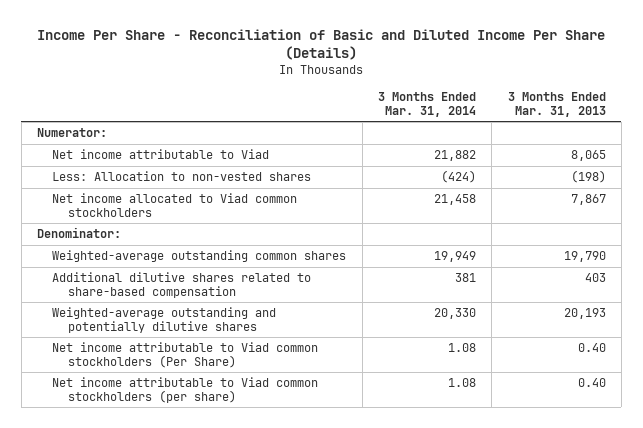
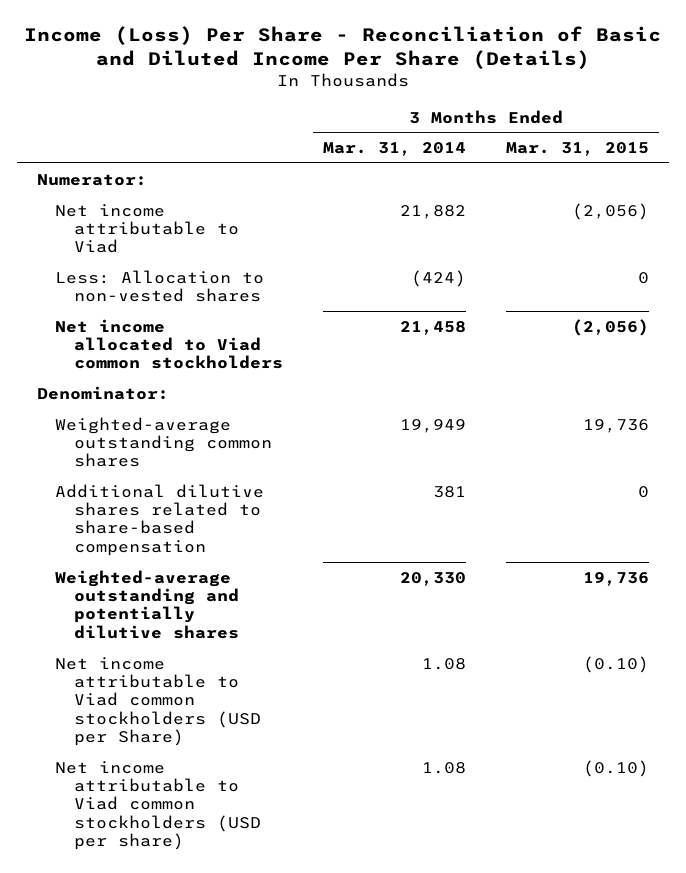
[37,28,606,60] Income Per Share - Reconciliation of Basic and Diluted Income Per Share (Details) -> [23,25,661,70] Income (Loss) Per Share - Reconciliation of Basic and Diluted Income Per Share (Details)
[507,91,606,117] 3 Months Ended Mar. 31, 2013 -> none
none -> [505,142,649,157] Mar. 31, 2015
[52,342,319,368] Net income attributable to Viad common stockholders (Per Share) -> [55,656,261,747] Net income attributable to Viad common stockholders (USD per Share)
[52,377,319,403] Net income attributable to Viad common stockholders (per share) -> [55,760,261,851] Net income attributable to Viad common stockholders (USD per share)

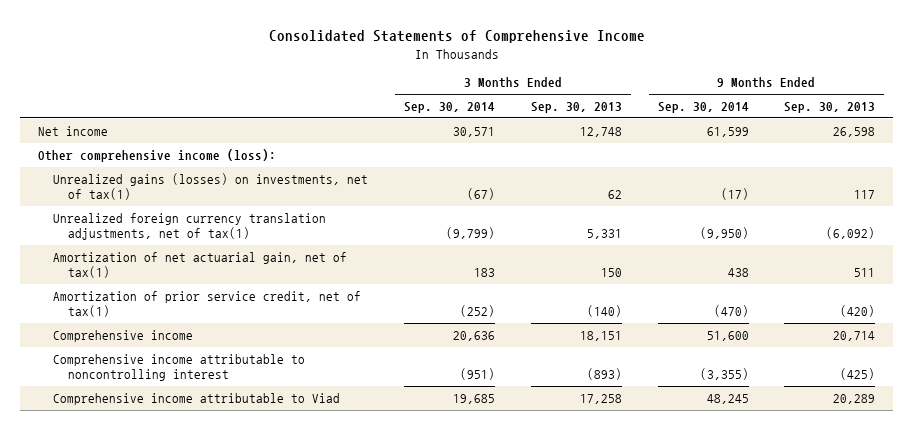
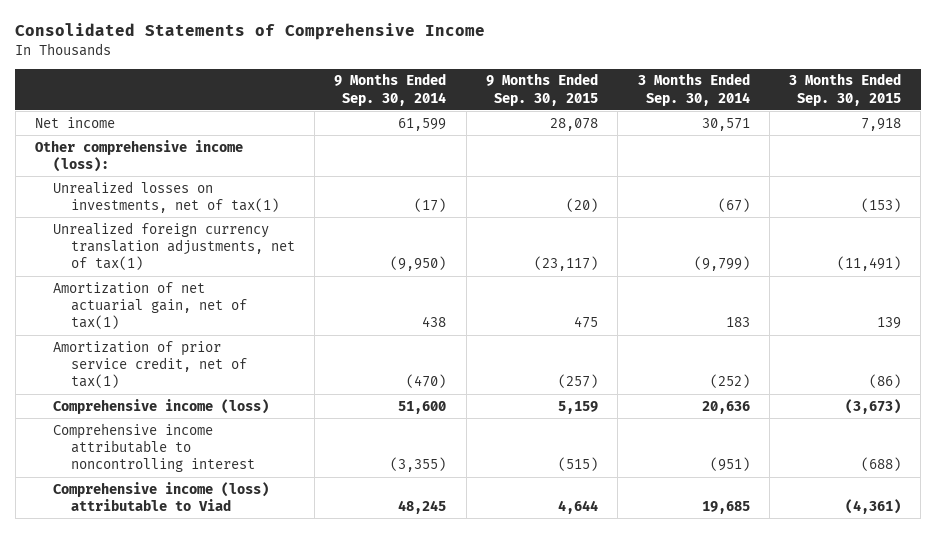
[530,101,622,113] Sep. 30, 2013 -> none
[784,101,876,113] Sep. 30, 2013 -> none
none -> [485,73,598,106] 9 Months Ended Sep. 30, 2015
none -> [789,73,902,106] 3 Months Ended Sep. 30, 2015
[53,172,369,201] Unrealized gains (losses) on investments, net of tax(1) -> [53,180,279,214] Unrealized losses on investments, net of tax(1)
[53,329,194,342] Comprehensive income -> [53,398,270,414] Comprehensive income (loss)
[53,392,341,405] Comprehensive income attributable to Viad -> [53,481,270,512] Comprehensive income (loss) attributable to Viad

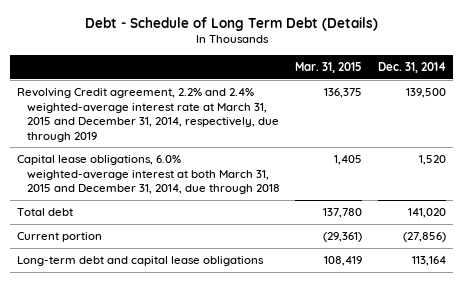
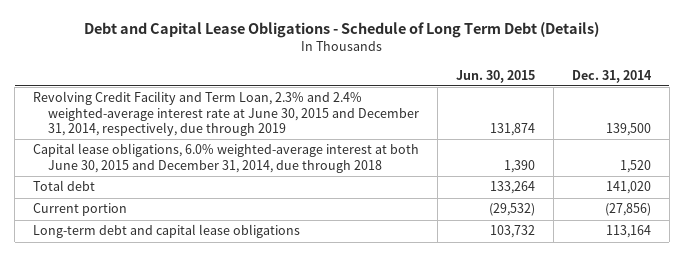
[84,16,378,31] Debt - Schedule of Long Term Debt (Details) -> [83,22,599,39] Debt and Capital Lease Obligations - Schedule of Long Term Debt (Details)
[295,61,363,73] Mar. 31, 2015 -> none
none -> [455,69,535,83] Jun. 30, 2015
[17,87,280,142] Revolving Credit agreement, 2.2% and 2.4% weighted-average interest rate at March 31, 2015 and December 31, 2014, respectively, due through 2019 -> [33,91,419,136] Revolving Credit Facility and Term Loan, 2.3% and 2.4% weighted-average interest rate at June 30, 2015 and December 31, 2014, respectively, due through 2019
[17,154,281,195] Capital lease obligations, 6.0% weighted-average interest at both March 31, 2015 and December 31, 2014, due through 2018 -> [33,143,420,173] Capital lease obligations, 6.0% weighted-average interest at both June 30, 2015 and December 31, 2014, due through 2018

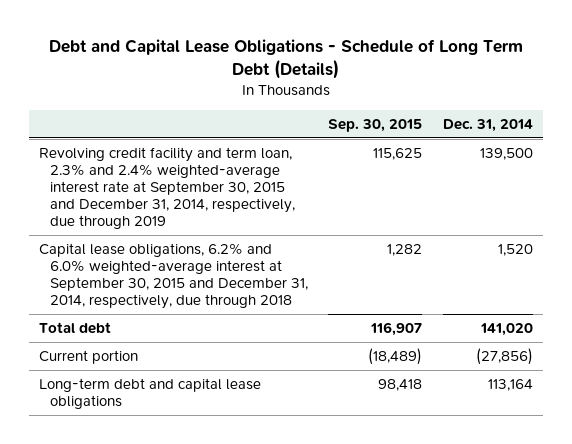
[455,69,535,83] Jun. 30, 2015 -> none
none -> [328,118,423,132] Sep. 30, 2015
[33,91,419,136] Revolving Credit Facility and Term Loan, 2.3% and 2.4% weighted-average interest rate at June 30, 2015 and December 31, 2014, respectively, due through 2019 -> [38,147,295,230] Revolving credit facility and term loan, 2.3% and 2.4% weighted-average interest rate at September 30, 2015 and December 31, 2014, respectively, due through 2019
[33,143,420,173] Capital lease obligations, 6.0% weighted-average interest at both June 30, 2015 and December 31, 2014, due through 2018 -> [38,243,308,310] Capital lease obligations, 6.2% and 6.0% weighted-average interest at September 30, 2015 and December 31, 2014, respectively, due through 2018

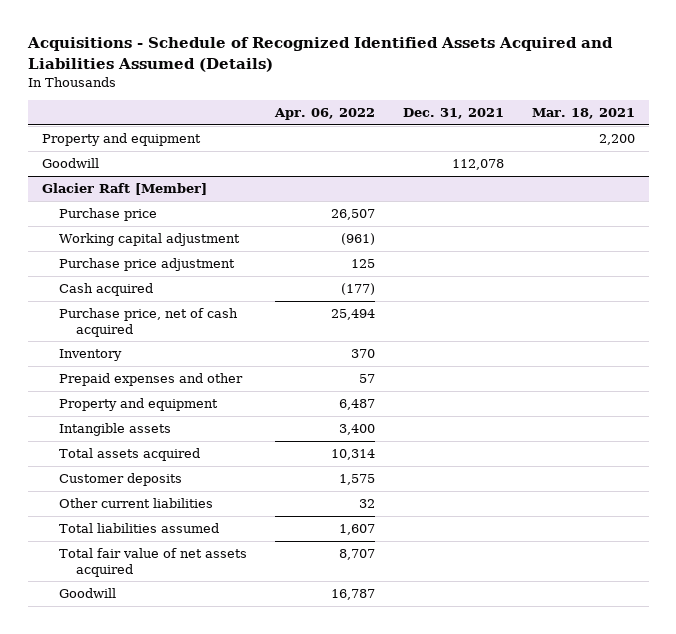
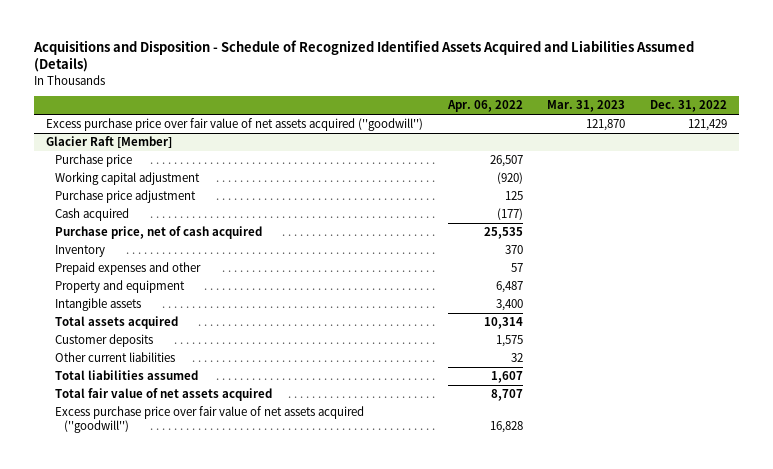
[26,37,613,72] Acquisitions - Schedule of Recognized Identified Assets Acquired and Liabilities Assumed (Details) -> [32,39,694,73] Acquisitions and Disposition - Schedule of Recognized Identified Assets Acquired and Liabilities Assumed (Details)
[402,107,504,119] Dec. 31, 2021 -> none
[531,107,635,119] Mar. 18, 2021 -> none
none -> [547,100,626,113] Mar. 31, 2023
none -> [649,100,727,113] Dec. 31, 2022
[41,133,201,147] Property and equipment -> none
[41,158,99,169] Goodwill -> [46,118,424,132] Excess purchase price over fair value of net assets acquired (''goodwill'')
[340,233,375,246] (961) -> [496,172,523,185] (920)
[330,309,375,321] 25,494 -> [483,227,523,240] 25,535
[58,588,116,599] Goodwill -> none
none -> [55,406,365,433] Excess purchase price over fair value of net assets acquired (''goodwill'')

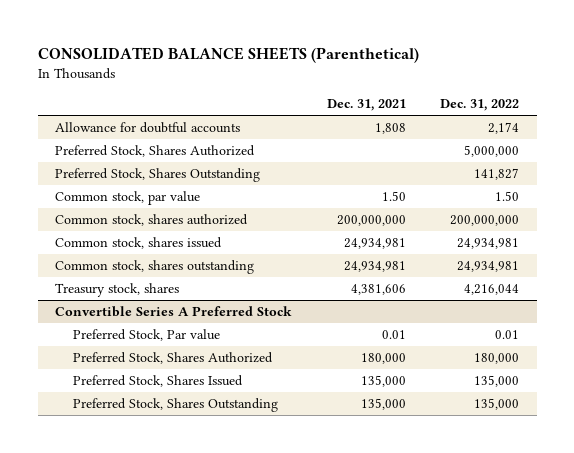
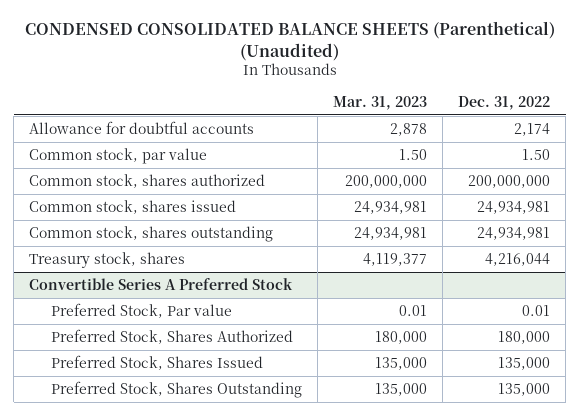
[37,47,419,64] CONSOLIDATED BALANCE SHEETS (Parenthetical) -> [24,21,555,61] CONDENSED CONSOLIDATED BALANCE SHEETS (Parenthetical) (Unaudited)
[326,99,406,112] Dec. 31, 2021 -> none
none -> [332,95,427,110] Mar. 31, 2023
[54,144,255,157] Preferred Stock, Shares Authorized -> none
[54,167,260,182] Preferred Stock, Shares Outstanding -> none

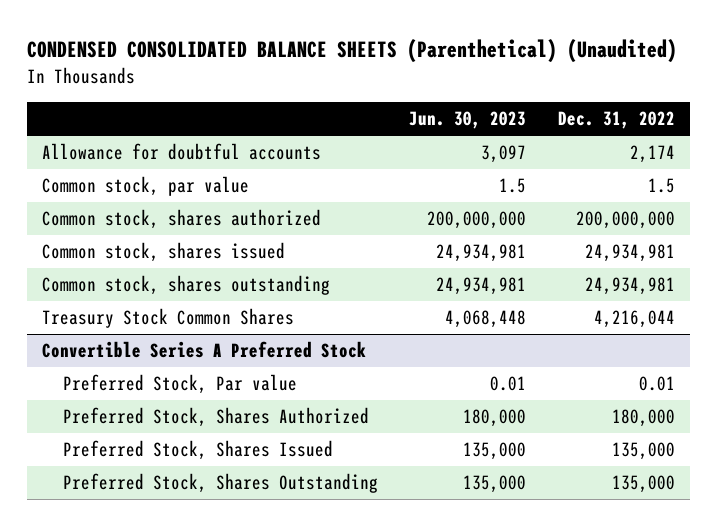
[332,95,427,110] Mar. 31, 2023 -> none
none -> [409,111,527,130] Jun. 30, 2023
[522,149,551,161] 1.50 -> [647,178,675,194] 1.5
[29,252,186,269] Treasury stock, shares -> [42,308,295,329] Treasury Stock Common Shares

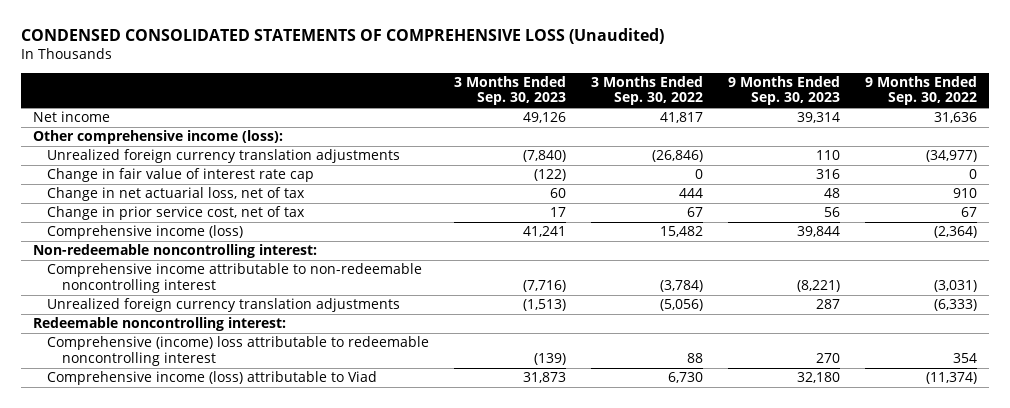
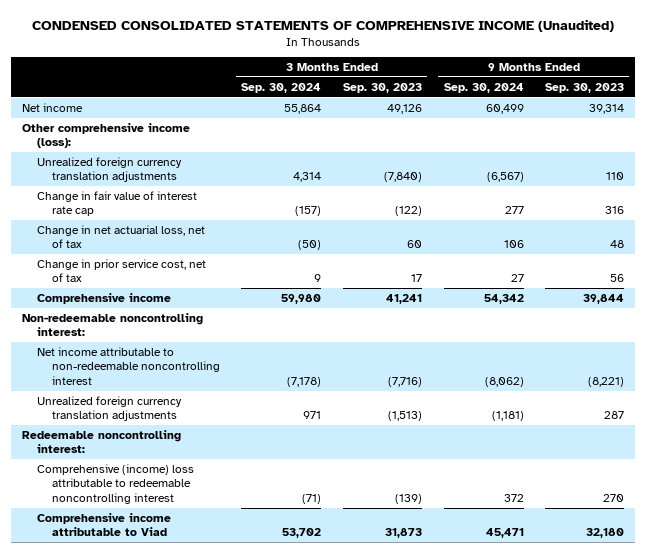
[20,28,664,45] CONDENSED CONSOLIDATED STATEMENTS OF COMPREHENSIVE LOSS (Unaudited) -> [32,18,615,32] CONDENSED CONSOLIDATED STATEMENTS OF COMPREHENSIVE INCOME (Unaudited)
[591,75,704,106] 3 Months Ended Sep. 30, 2022 -> none
[864,75,977,106] 9 Months Ended Sep. 30, 2022 -> none
none -> [241,82,322,93] Sep. 30, 2024
none -> [443,82,524,93] Sep. 30, 2024
[47,225,244,240] Comprehensive income (loss) -> [36,292,171,304] Comprehensive income
[47,263,423,293] Comprehensive income attributable to non-redeemable noncontrolling interest -> [36,346,220,385] Net income attributable to non-redeemable noncontrolling interest
[47,371,378,386] Comprehensive income (loss) attributable to Viad -> [36,512,171,537] Comprehensive income attributable to Viad

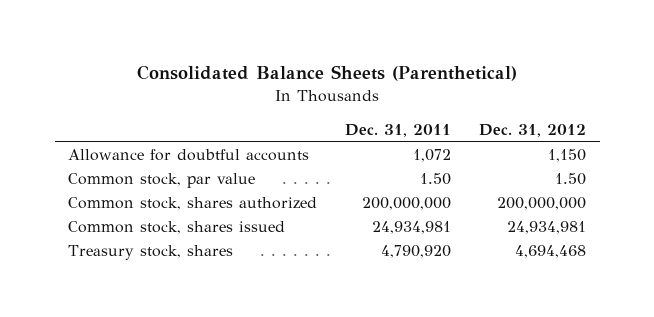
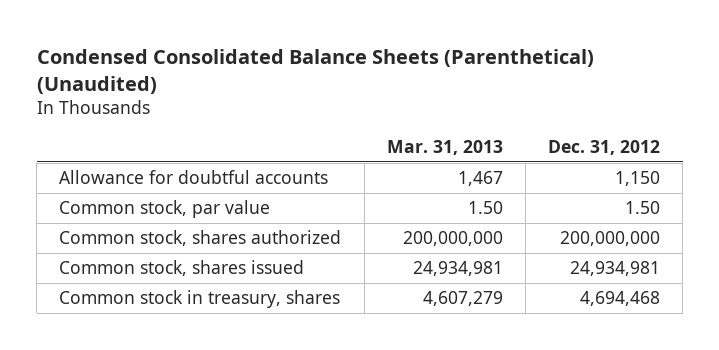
[137,65,518,82] Consolidated Balance Sheets (Parenthetical) -> [36,48,594,94] Condensed Consolidated Balance Sheets (Parenthetical) (Unaudited)
[345,123,452,137] Dec. 31, 2011 -> none
none -> [386,140,503,156] Mar. 31, 2013
[68,244,234,260] Treasury stock, shares -> [59,290,341,309] Common stock in treasury, shares

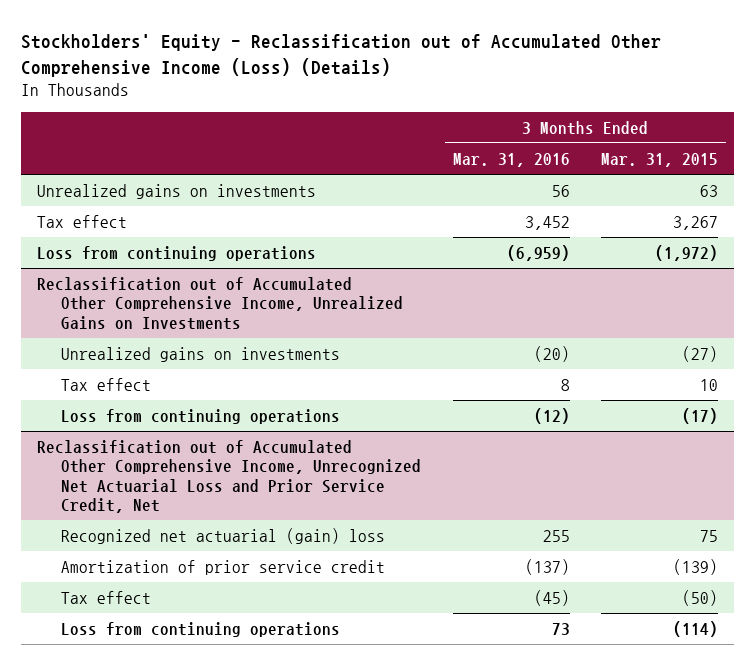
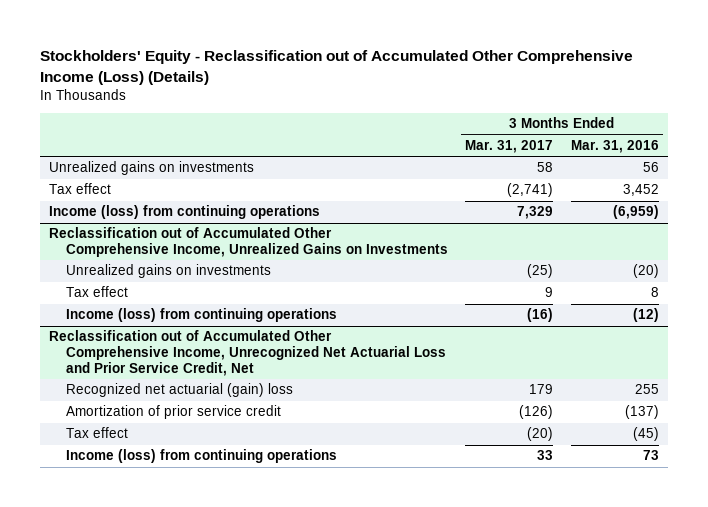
[601,152,719,167] Mar. 31, 2015 -> none
none -> [465,140,554,154] Mar. 31, 2017
[37,245,317,261] Loss from continuing operations -> [49,205,321,220] Income (loss) from continuing operations
[60,408,340,424] Loss from continuing operations -> [65,308,337,323] Income (loss) from continuing operations
[60,621,340,637] Loss from continuing operations -> [65,449,337,464] Income (loss) from continuing operations

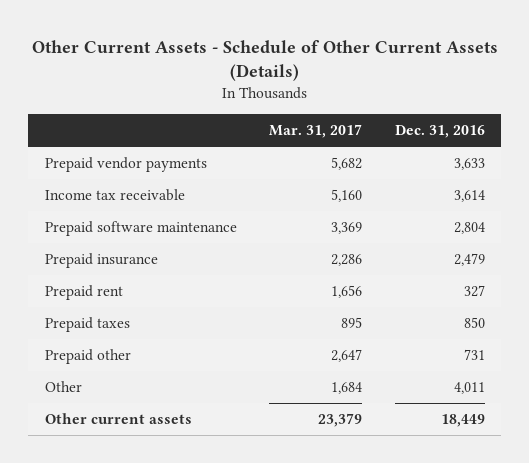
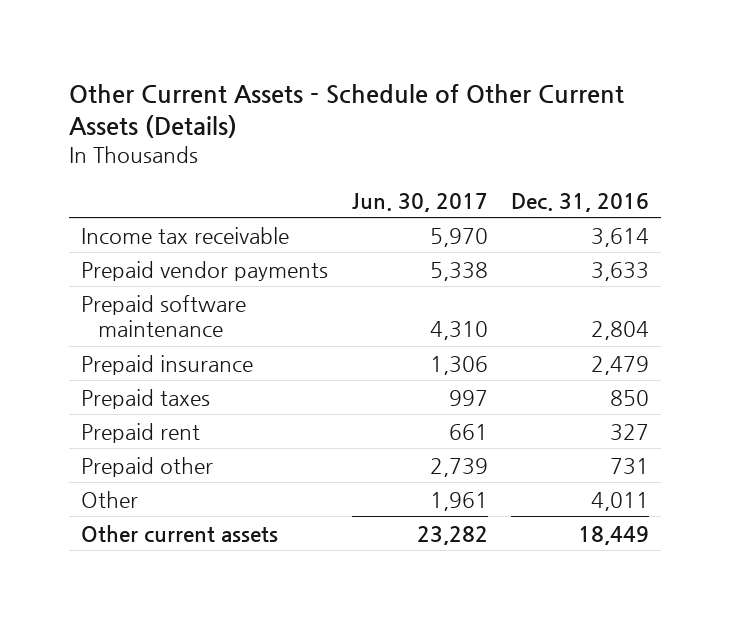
[269,124,363,139] Mar. 31, 2017 -> none
none -> [351,192,488,212] Jun. 30, 2017
[44,157,207,173] Prepaid vendor payments -> [81,260,329,281] Prepaid vendor payments
[44,285,123,301] Prepaid rent -> [81,422,201,443] Prepaid rent

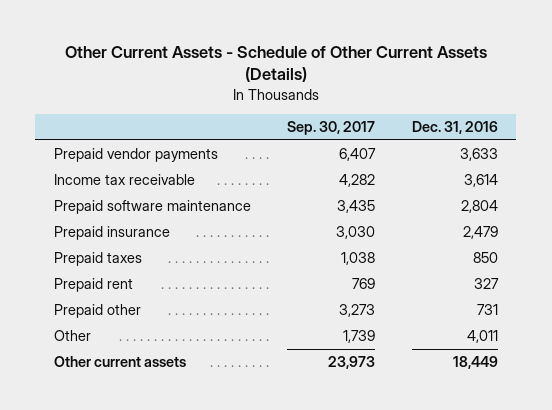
[351,192,488,212] Jun. 30, 2017 -> none
none -> [287,121,376,136] Sep. 30, 2017
[81,226,290,244] Income tax receivable -> [53,174,195,186] Income tax receivable

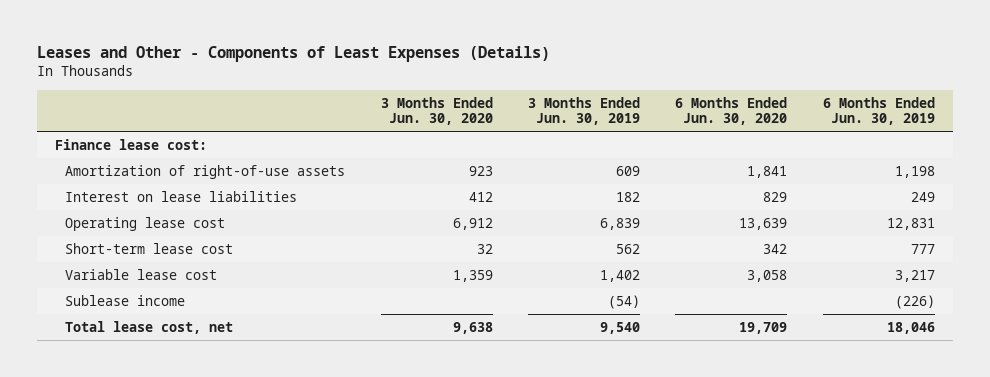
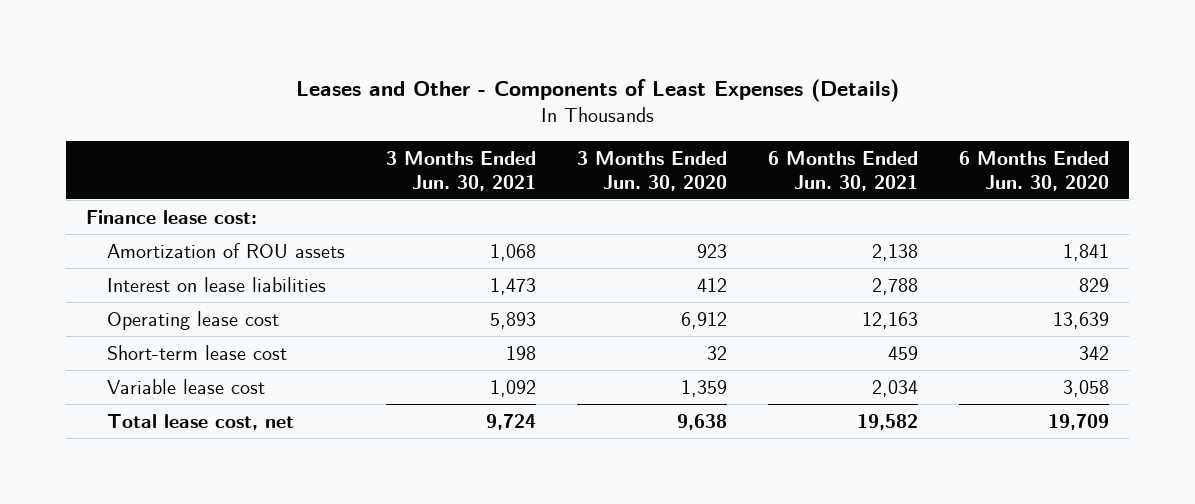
[528,96,641,125] 3 Months Ended Jun. 30, 2019 -> none
[822,96,935,125] 6 Months Ended Jun. 30, 2019 -> none
none -> [386,150,537,191] 3 Months Ended Jun. 30, 2021
none -> [767,150,918,191] 6 Months Ended Jun. 30, 2021
[65,164,346,179] Amortization of right-of-use assets -> [107,242,346,258] Amortization of ROU assets
[65,294,186,306] Sublease income -> none

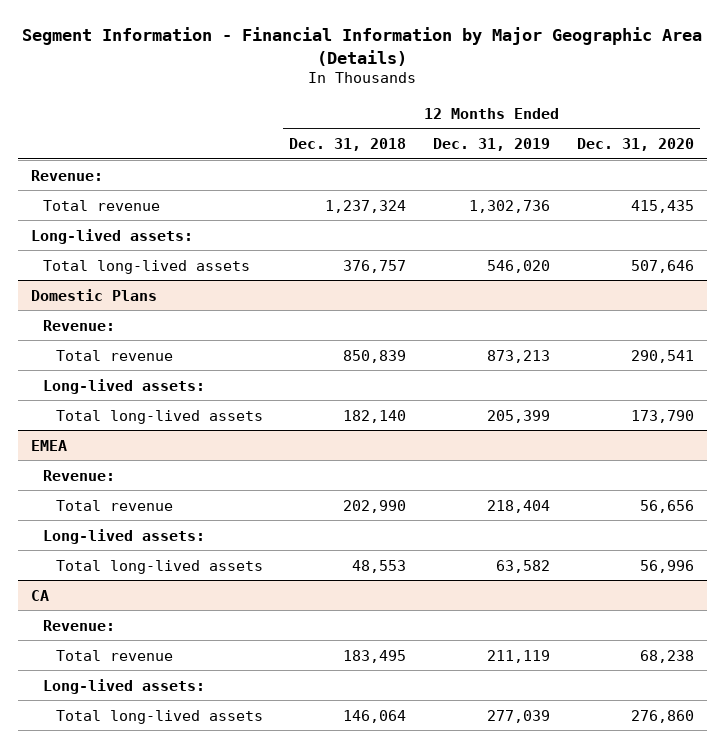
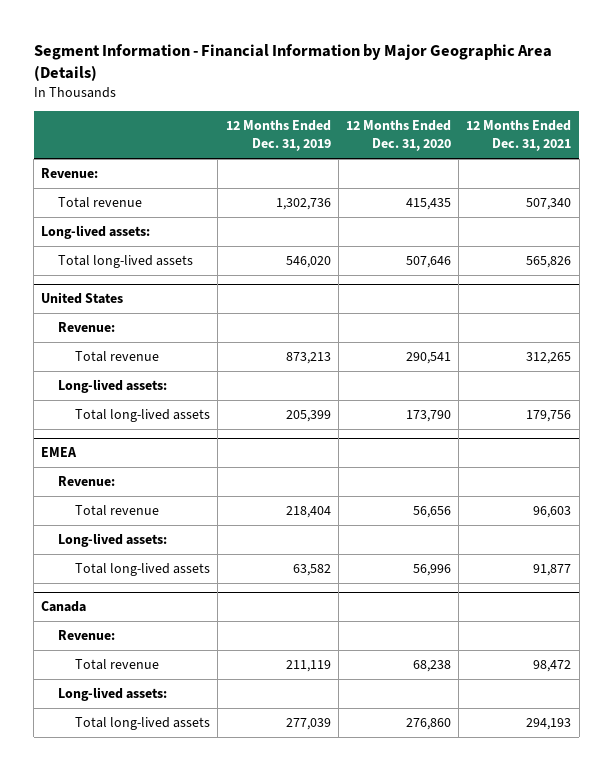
[289,137,407,151] Dec. 31, 2018 -> none
none -> [466,120,572,152] 12 Months Ended Dec. 31, 2021
[31,288,158,301] Domestic Plans -> [41,292,124,305] United States
[31,589,50,601] CA -> [41,601,87,613] Canada

